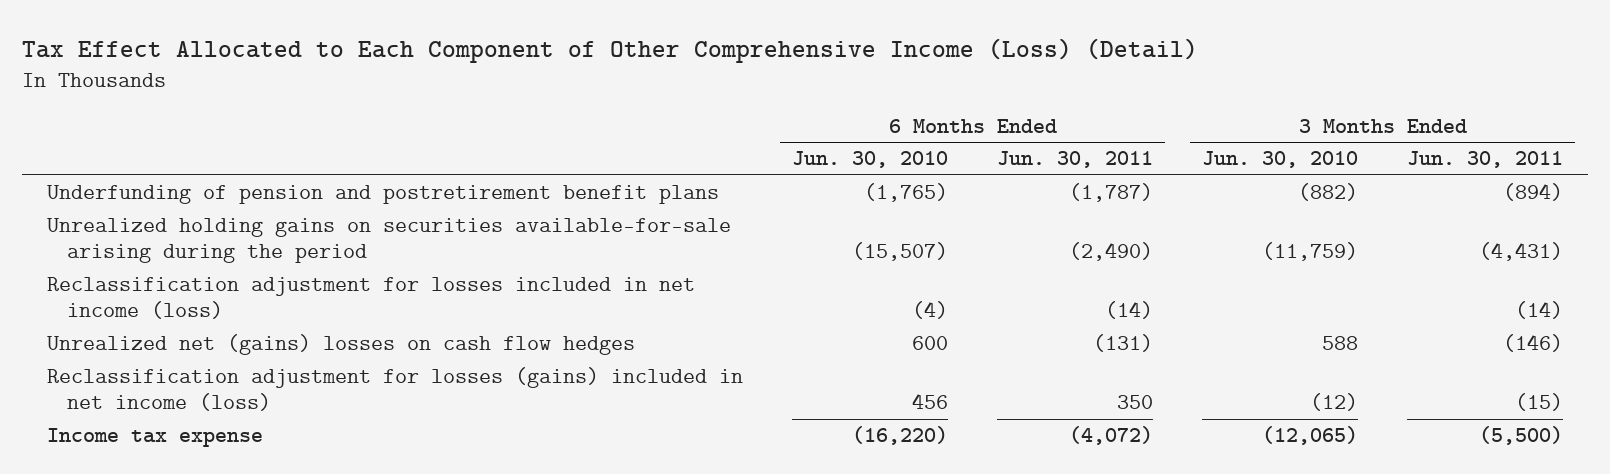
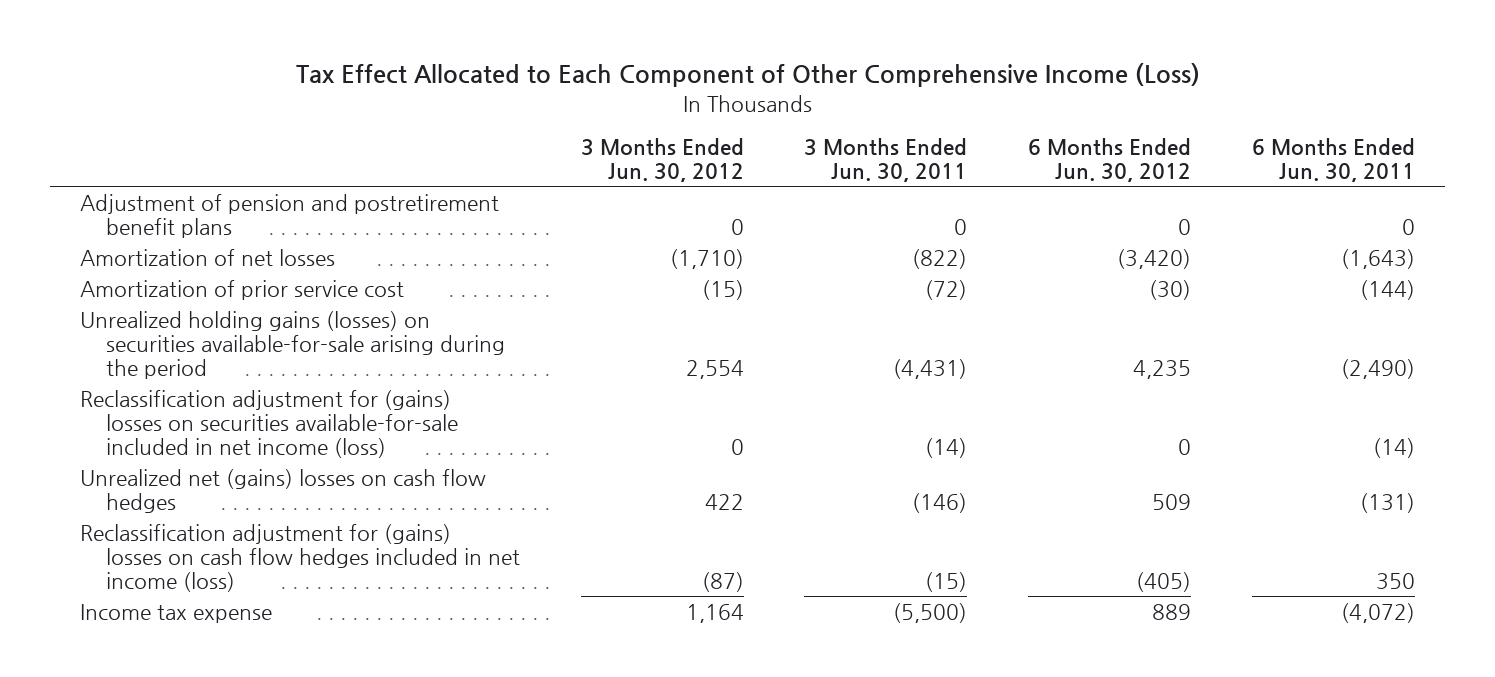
[22,38,1199,64] Tax Effect Allocated to Each Component of Other Comprehensive Income (Loss) (Detail) -> [295,63,1200,88] Tax Effect Allocated to Each Component of Other Comprehensive Income (Loss)
[792,151,949,169] Jun. 30, 2010 -> none
[1202,151,1359,169] Jun. 30, 2010 -> none
none -> [580,138,744,183] 3 Months Ended Jun. 30, 2012
none -> [1028,138,1192,183] 6 Months Ended Jun. 30, 2012
[46,185,719,205] Underfunding of pension and postretirement benefit plans -> [80,193,500,238] Adjustment of pension and postretirement benefit plans
[1069,183,1154,203] (1,787) -> [1401,218,1415,235] 0
[1503,183,1564,202] (894) -> [954,218,968,235] 0
none -> [80,248,336,266] Amortization of net losses
none -> [80,279,405,300] Amortization of prior service cost
[46,218,731,264] Unrealized holding gains on securities available-for-sale arising during the period -> [80,310,506,379] Unrealized holding gains (losses) on securities available-for-sale arising during the period
[46,277,695,320] Reclassification adjustment for losses included in net income (loss) -> [80,389,459,458] Reclassification adjustment for (gains) losses on securities available-for-sale included in net income (loss)
[46,367,743,412] Reclassification adjustment for losses (gains) included in net income (loss) -> [80,523,521,592] Reclassification adjustment for (gains) losses on cash flow hedges included in net income (loss)

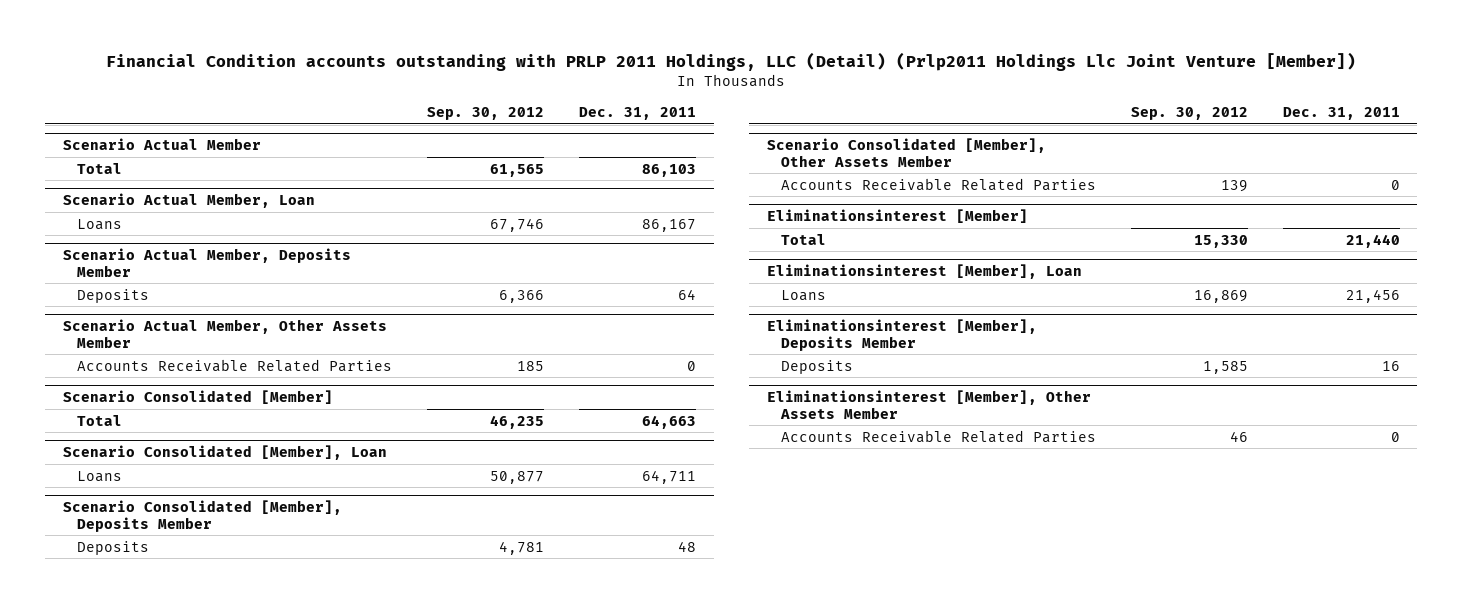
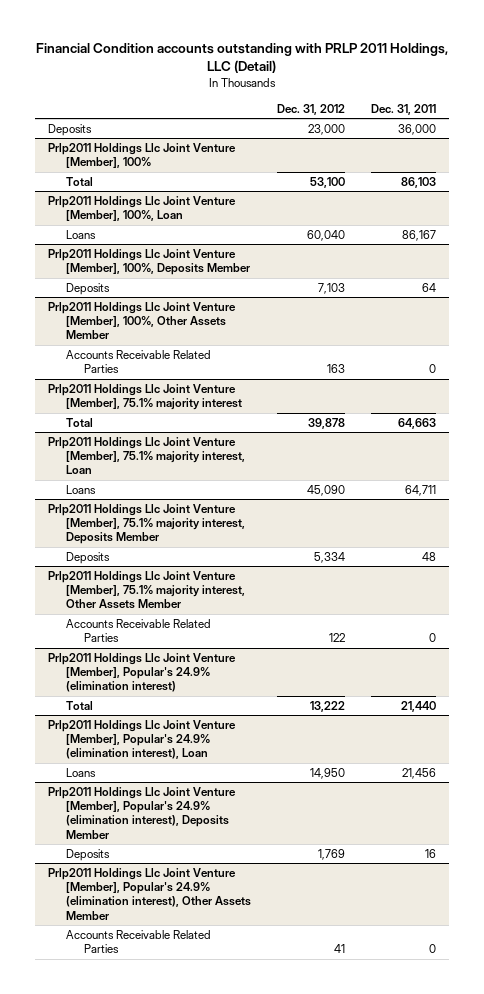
[106,52,1357,72] Financial Condition accounts outstanding with PRLP 2011 Holdings, LLC (Detail) (Prlp2011 Holdings Llc Joint Venture [Member]) -> [36,43,449,74] Financial Condition accounts outstanding with PRLP 2011 Holdings, LLC (Detail)
[427,107,545,121] Sep. 30, 2012 -> none
none -> [277,103,346,115] Dec. 31, 2012
[63,137,262,150] Scenario Actual Member -> none
none -> [48,123,93,136] Deposits
none -> [48,142,237,169] Prlp2011 Holdings Llc Joint Venture [Member], 100%
[63,192,316,208] Scenario Actual Member, Loan -> none
none -> [48,195,237,222] Prlp2011 Holdings Llc Joint Venture [Member], 100%, Loan
[63,247,352,277] Scenario Actual Member, Deposits Member -> none
none -> [48,248,251,276] Prlp2011 Holdings Llc Joint Venture [Member], 100%, Deposits Member
[63,318,388,348] Scenario Actual Member, Other Assets Member -> none
none -> [48,301,237,340] Prlp2011 Holdings Llc Joint Venture [Member], 100%, Other Assets Member
[63,389,334,404] Scenario Consolidated [Member] -> none
none -> [48,383,243,411] Prlp2011 Holdings Llc Joint Venture [Member], 75.1% majority interest
[63,444,388,460] Scenario Consolidated [Member], Loan -> none
none -> [48,436,246,475] Prlp2011 Holdings Llc Joint Venture [Member], 75.1% majority interest, Loan
[63,499,343,532] Scenario Consolidated [Member], Deposits Member -> none
none -> [48,503,246,545] Prlp2011 Holdings Llc Joint Venture [Member], 75.1% majority interest, Deposits Member
[766,137,1046,167] Scenario Consolidated [Member], Other Assets Member -> none
none -> [48,570,246,610] Prlp2011 Holdings Llc Joint Venture [Member], 75.1% majority interest, Other Assets Member
[766,208,1028,223] Eliminationsinterest [Member] -> none
none -> [48,652,237,693] Prlp2011 Holdings Llc Joint Venture [Member], Popular's 24.9% (elimination interest)
[766,263,1082,279] Eliminationsinterest [Member], Loan -> none
none -> [48,719,237,760] Prlp2011 Holdings Llc Joint Venture [Member], Popular's 24.9% (elimination interest), Loan
[766,318,1037,351] Eliminationsinterest [Member], Deposits Member -> none
none -> [48,786,237,839] Prlp2011 Holdings Llc Joint Venture [Member], Popular's 24.9% (elimination interest), Deposits Member
[766,389,1091,419] Eliminationsinterest [Member], Other Assets Member -> none
none -> [48,867,252,920] Prlp2011 Holdings Llc Joint Venture [Member], Popular's 24.9% (elimination interest), Other Assets Member

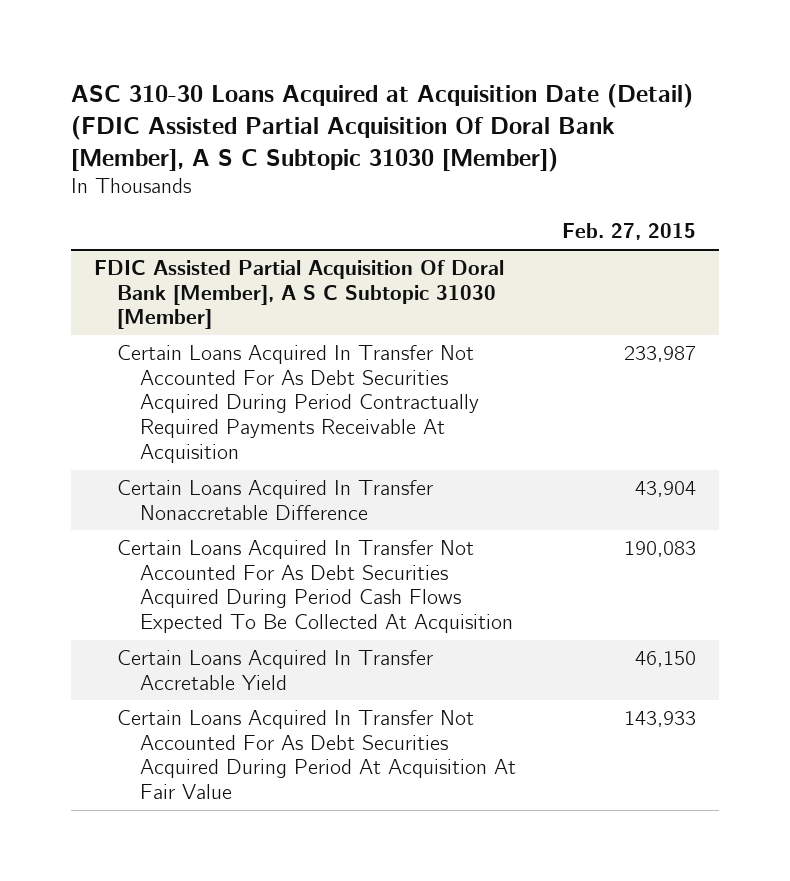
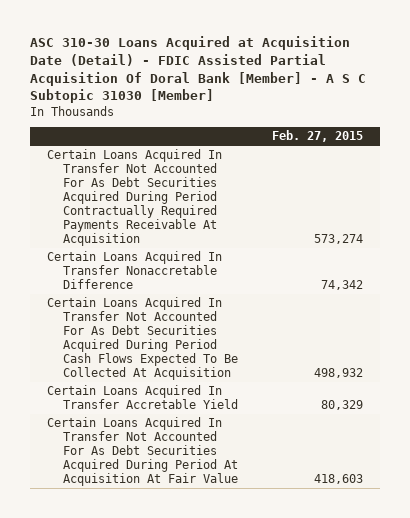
[70,84,693,172] ASC 310-30 Loans Acquired at Acquisition Date (Detail) (FDIC Assisted Partial Acquisition Of Doral Bank [Member], A S C Subtopic 31030 [Member]) -> [29,36,366,104] ASC 310-30 Loans Acquired at Acquisition Date (Detail) - FDIC Assisted Partial Acquisition Of Doral Bank [Member] - A S C Subtopic 31030 [Member]
[93,259,504,330] FDIC Assisted Partial Acquisition Of Doral Bank [Member], A S C Subtopic 31030 [Member] -> none
[623,345,696,362] 233,987 -> [314,234,364,245] 573,274
[634,480,696,497] 43,904 -> [321,280,364,291] 74,342
[623,540,696,557] 190,083 -> [314,368,364,379] 498,932
[634,650,696,667] 46,150 -> [321,400,364,411] 80,329
[623,710,696,727] 143,933 -> [314,474,364,485] 418,603

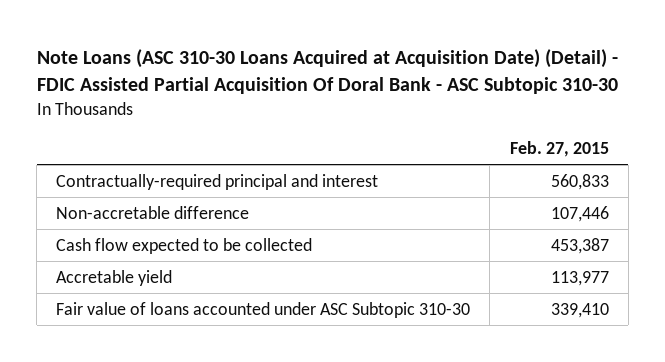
[29,36,366,104] ASC 310-30 Loans Acquired at Acquisition Date (Detail) - FDIC Assisted Partial Acquisition Of Doral Bank [Member] - A S C Subtopic 31030 [Member] -> [36,49,618,95] Note Loans (ASC 310-30 Loans Acquired at Acquisition Date) (Detail) - FDIC Assisted Partial Acquisition Of Doral Bank - ASC Subtopic 310-30
[46,149,222,247] Certain Loans Acquired In Transfer Not Accounted For As Debt Securities Acquired During Period Contractually Required Payments Receivable At Acquisition -> none
[46,251,222,290] Certain Loans Acquired In Transfer Nonaccretable Difference -> none
[46,417,239,487] Certain Loans Acquired In Transfer Not Accounted For As Debt Securities Acquired During Period At Acquisition At Fair Value -> none
none -> [56,173,379,190] Contractually-required principal and interest
none -> [56,205,250,219] Non-accretable difference
[46,297,239,381] Certain Loans Acquired In Transfer Not Accounted For As Debt Securities Acquired During Period Cash Flows Expected To Be Collected At Acquisition -> [56,237,313,254] Cash flow expected to be collected
[314,368,364,379] 498,932 -> [550,237,609,254] 453,387
[46,385,239,410] Certain Loans Acquired In Transfer Accretable Yield -> [56,269,173,286] Accretable yield
[321,400,364,411] 80,329 -> [550,270,609,286] 113,977
none -> [56,301,471,318] Fair value of loans accounted under ASC Subtopic 310-30

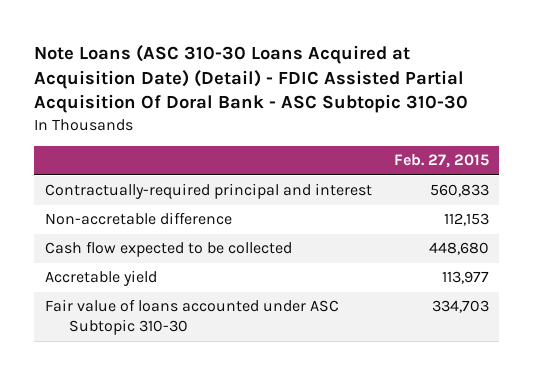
[550,205,609,222] 107,446 -> [443,213,489,227] 112,153
[550,237,609,254] 453,387 -> [428,242,489,256] 448,680
[550,302,609,318] 339,410 -> [431,300,489,314] 334,703

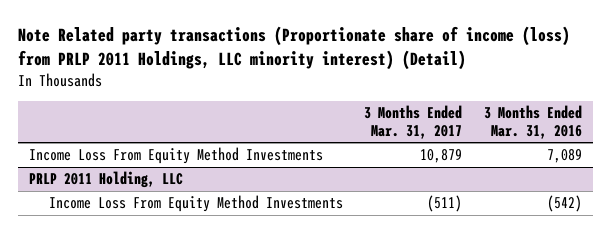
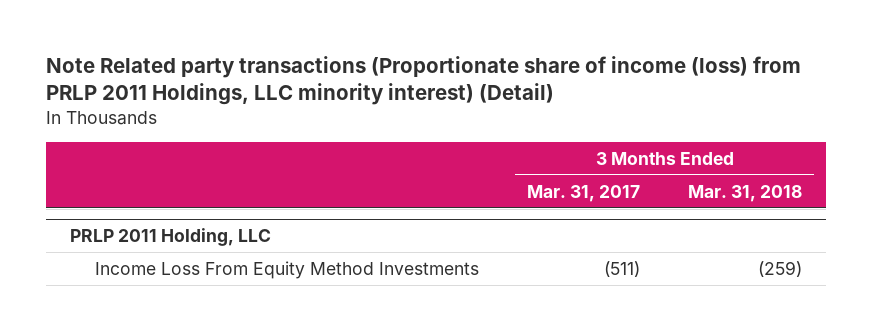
[484,105,583,139] 3 Months Ended Mar. 31, 2016 -> none
none -> [688,184,803,202] Mar. 31, 2018
[28,147,323,165] Income Loss From Equity Method Investments -> none

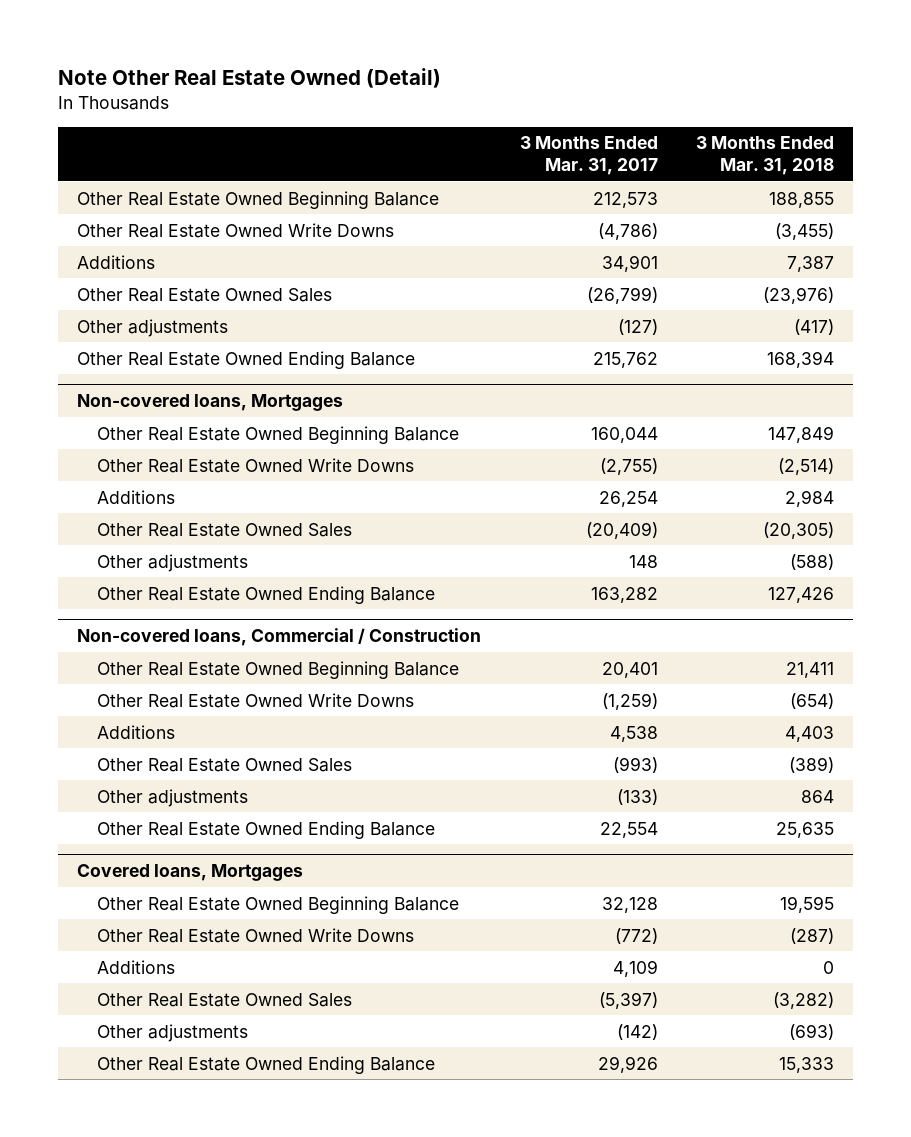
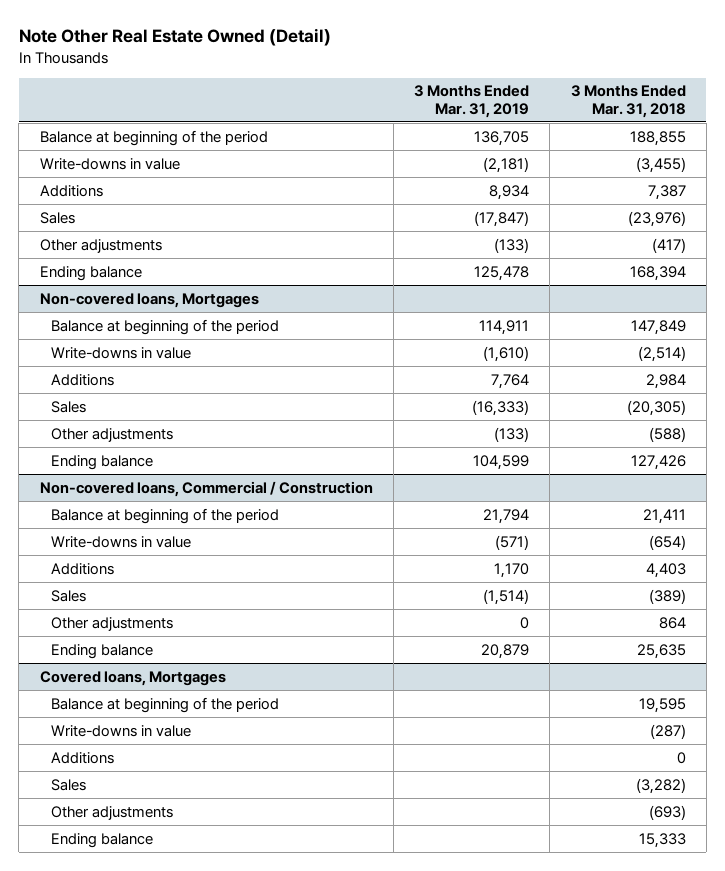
[519,136,658,175] 3 Months Ended Mar. 31, 2017 -> none
none -> [414,85,530,118] 3 Months Ended Mar. 31, 2019
[77,190,440,209] Other Real Estate Owned Beginning Balance -> [39,129,268,146] Balance at beginning of the period
[77,222,395,238] Other Real Estate Owned Write Downs -> [39,157,180,170] Write-downs in value
[77,287,333,302] Other Real Estate Owned Sales -> [39,211,75,224] Sales
[77,350,416,369] Other Real Estate Owned Ending Balance -> [39,265,142,281] Ending balance
[97,425,460,444] Other Real Estate Owned Beginning Balance -> [51,318,280,335] Balance at beginning of the period
[97,457,415,473] Other Real Estate Owned Write Downs -> [51,346,192,359] Write-downs in value
[97,522,353,537] Other Real Estate Owned Sales -> [51,400,87,413] Sales
[97,585,436,604] Other Real Estate Owned Ending Balance -> [51,454,154,470] Ending balance
[97,660,460,679] Other Real Estate Owned Beginning Balance -> [51,507,280,524] Balance at beginning of the period
[97,692,415,708] Other Real Estate Owned Write Downs -> [51,535,192,548] Write-downs in value
[97,757,353,772] Other Real Estate Owned Sales -> [51,589,87,602] Sales
[97,820,436,839] Other Real Estate Owned Ending Balance -> [51,643,154,659] Ending balance
[97,895,460,914] Other Real Estate Owned Beginning Balance -> [51,696,280,713] Balance at beginning of the period
[97,927,415,943] Other Real Estate Owned Write Downs -> [51,724,192,737] Write-downs in value
[97,992,353,1007] Other Real Estate Owned Sales -> [51,778,87,791] Sales
[97,1055,436,1074] Other Real Estate Owned Ending Balance -> [51,832,154,848] Ending balance

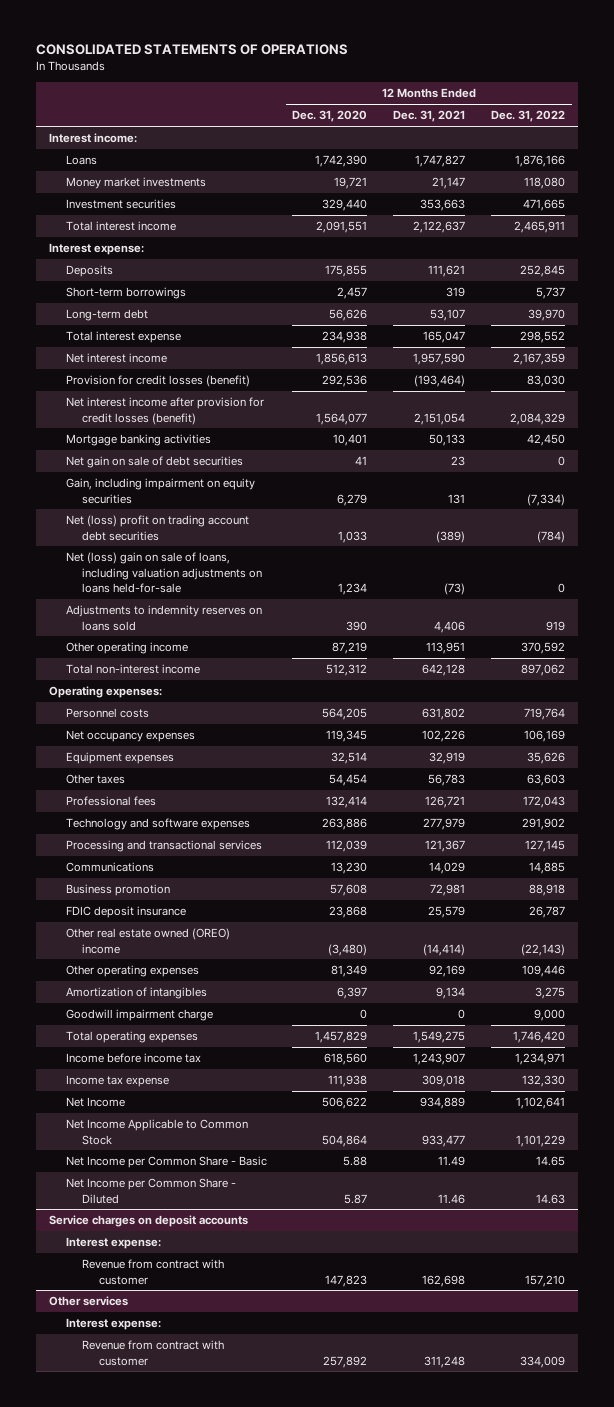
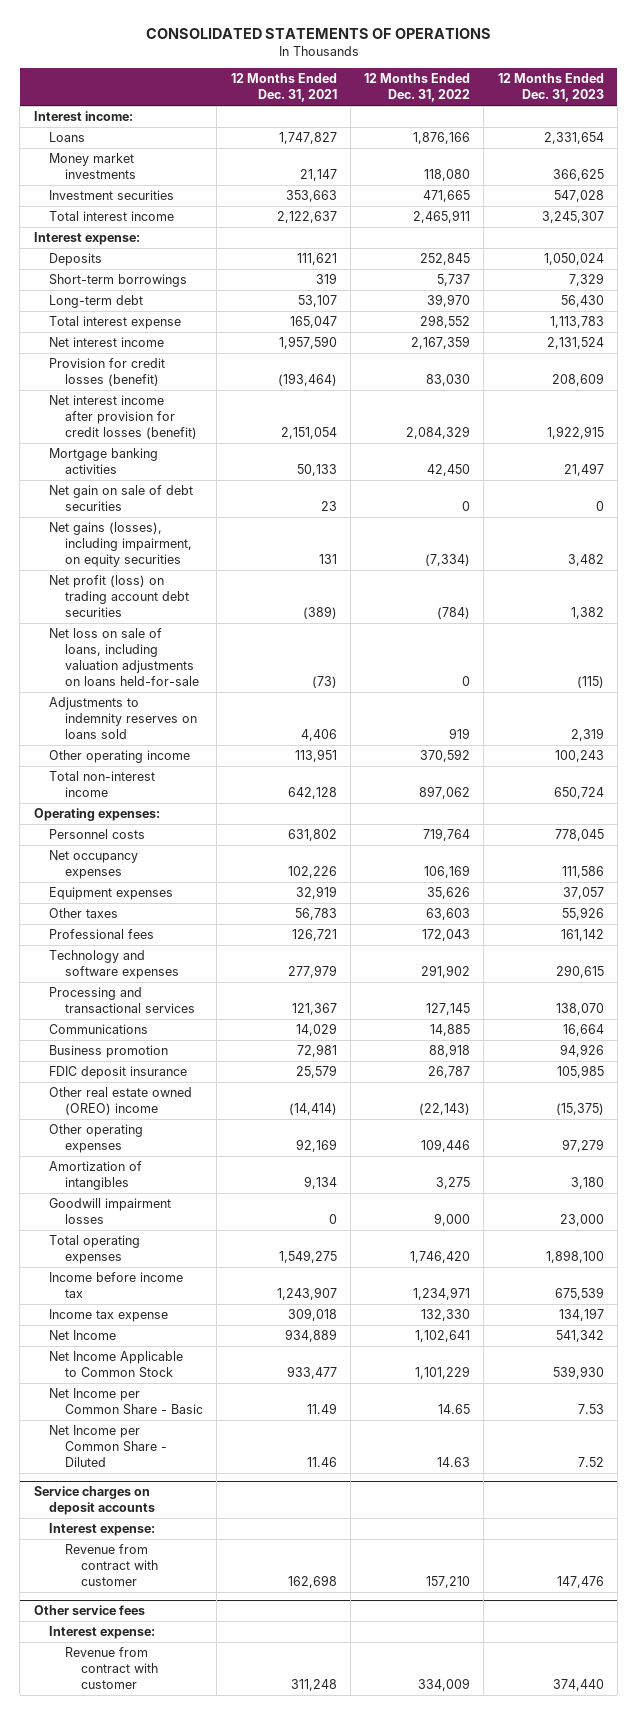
[292,110,368,123] Dec. 31, 2020 -> none
none -> [497,73,604,103] 12 Months Ended Dec. 31, 2023
[65,478,255,504] Gain, including impairment on equity securities -> [49,521,193,567] Net gains (losses), including impairment, on equity securities
[65,515,249,541] Net (loss) profit on trading account debt securities -> [49,574,190,617] Net profit (loss) on trading account debt securities
[65,552,263,593] Net (loss) gain on sale of loans, including valuation adjustments on loans held-for-sale -> [49,627,200,686] Net loss on sale of loans, including valuation adjustments on loans held-for-sale
[65,1009,213,1022] Goodwill impairment charge -> [49,1197,172,1224] Goodwill impairment losses
[48,1296,128,1307] Other services -> [33,1604,145,1615] Other service fees

